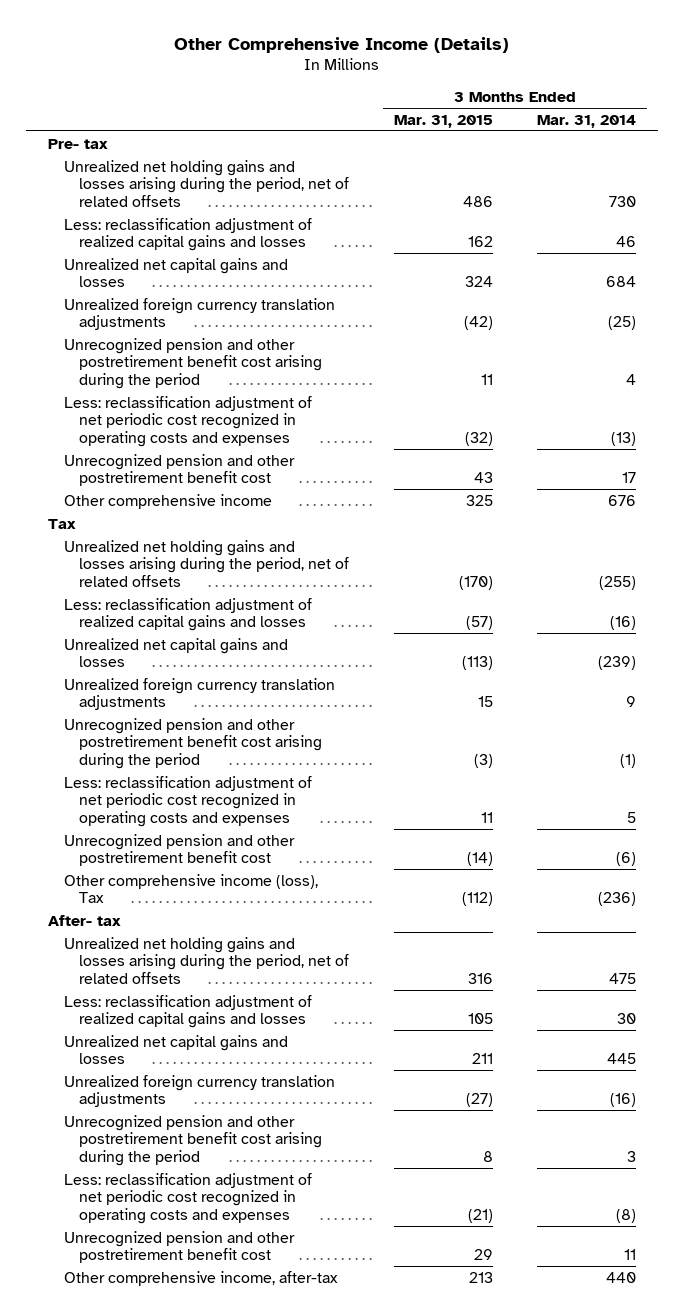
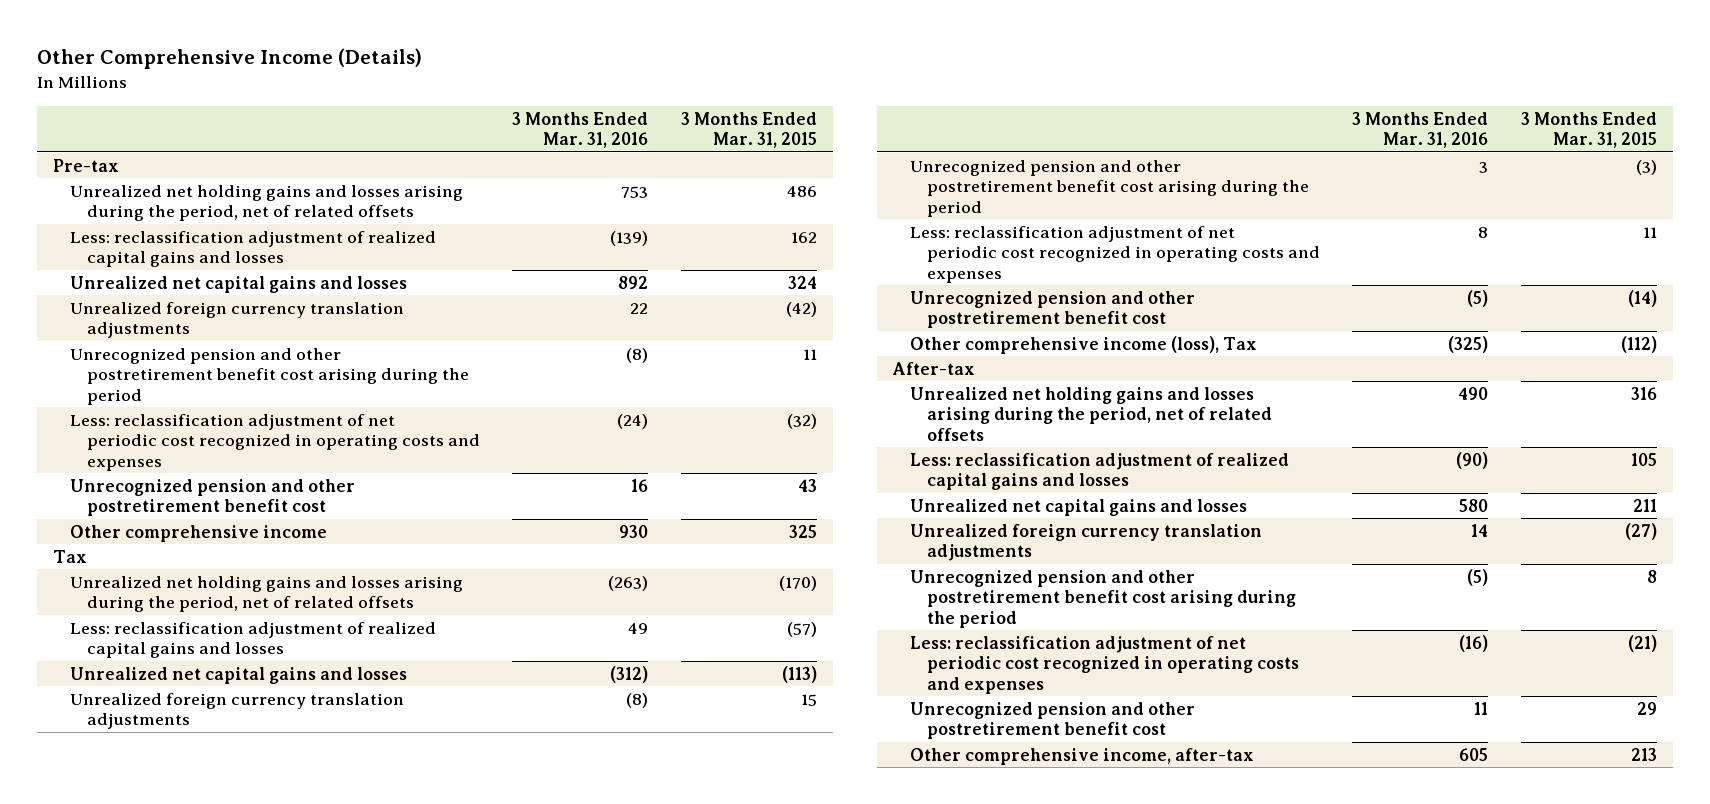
[537,114,637,128] Mar. 31, 2014 -> none
none -> [512,111,649,149] 3 Months Ended Mar. 31, 2016
[47,138,108,149] Pre- tax -> [53,158,120,172] Pre-tax
[47,914,121,926] After- tax -> [892,361,976,375] After-tax

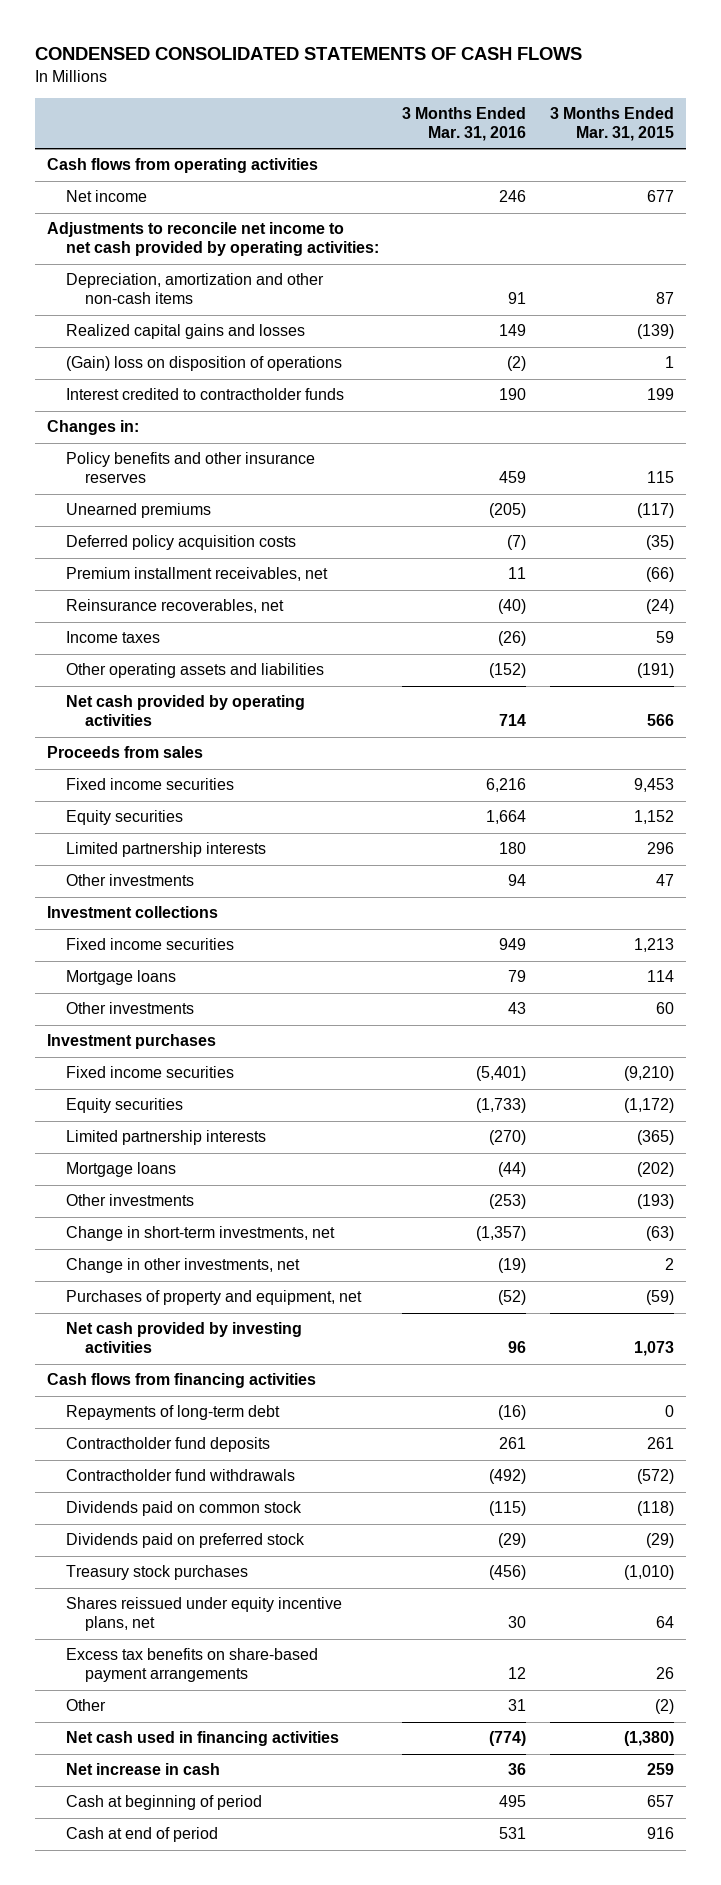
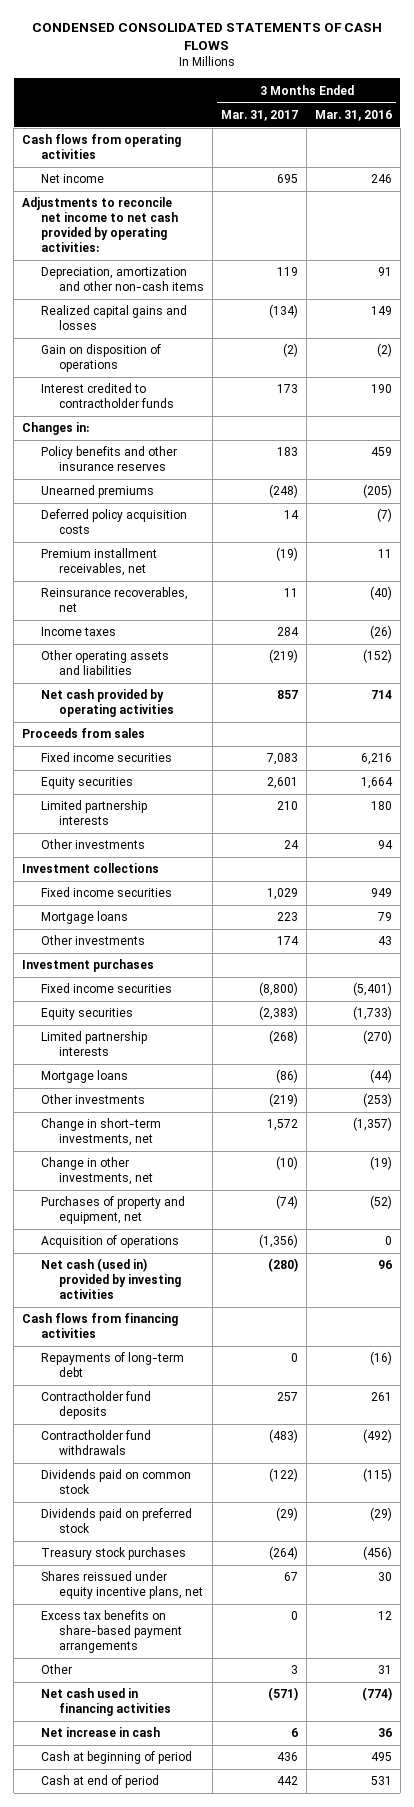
[549,107,674,141] 3 Months Ended Mar. 31, 2015 -> none
none -> [221,109,299,121] Mar. 31, 2017
[65,356,342,372] (Gain) loss on disposition of operations -> [40,344,161,373] Gain on disposition of operations
none -> [40,1235,179,1249] Acquisition of operations
[65,1322,302,1354] Net cash provided by investing activities -> [40,1258,182,1300] Net cash (used in) provided by investing activities

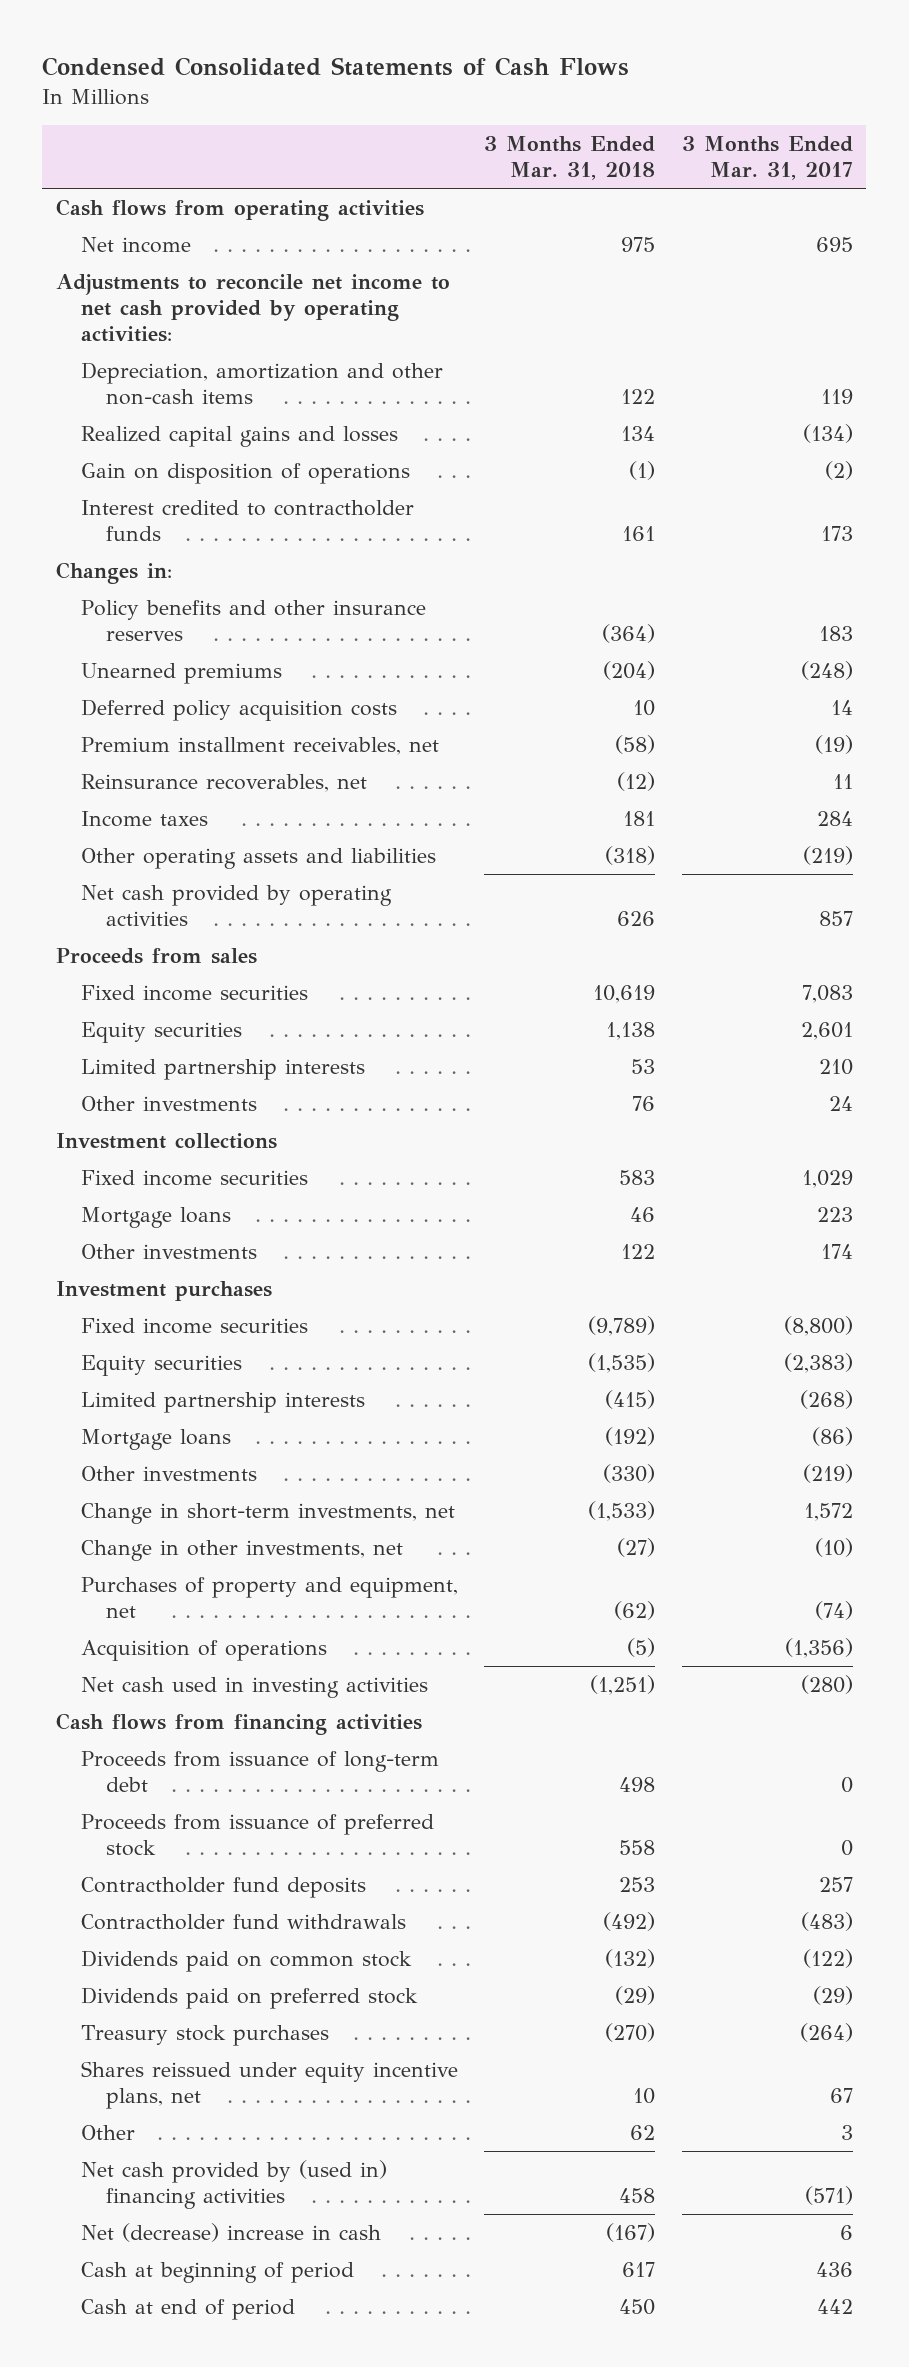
[32,23,383,51] CONDENSED CONSOLIDATED STATEMENTS OF CASH FLOWS -> [42,57,630,77] Condensed Consolidated Statements of Cash Flows
[314,109,392,121] Mar. 31, 2016 -> none
none -> [484,136,656,181] 3 Months Ended Mar. 31, 2018
[40,1258,182,1300] Net cash (used in) provided by investing activities -> [80,1676,428,1698] Net cash used in investing activities
[40,1352,184,1378] Repayments of long-term debt -> [80,1750,439,1792] Proceeds from issuance of long-term debt
none -> [80,1813,434,1856] Proceeds from issuance of preferred stock
[40,1610,183,1654] Excess tax benefits on share-based payment arrangements -> none
[40,1688,172,1717] Net cash used in financing activities -> [80,2159,387,2209] Net cash provided by (used in) financing activities
[40,1727,160,1738] Net increase in cash -> [80,2222,381,2242] Net (decrease) increase in cash

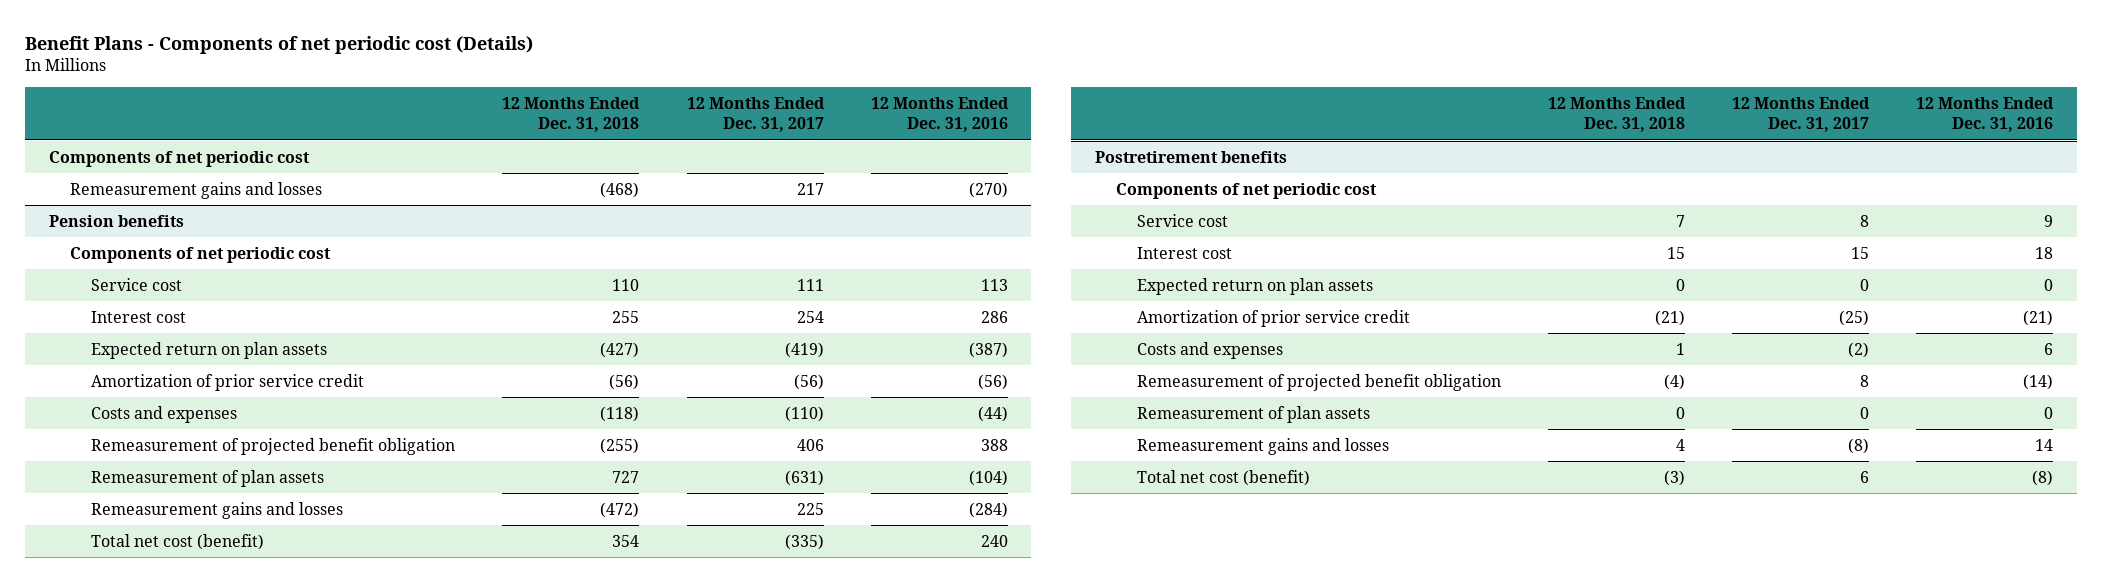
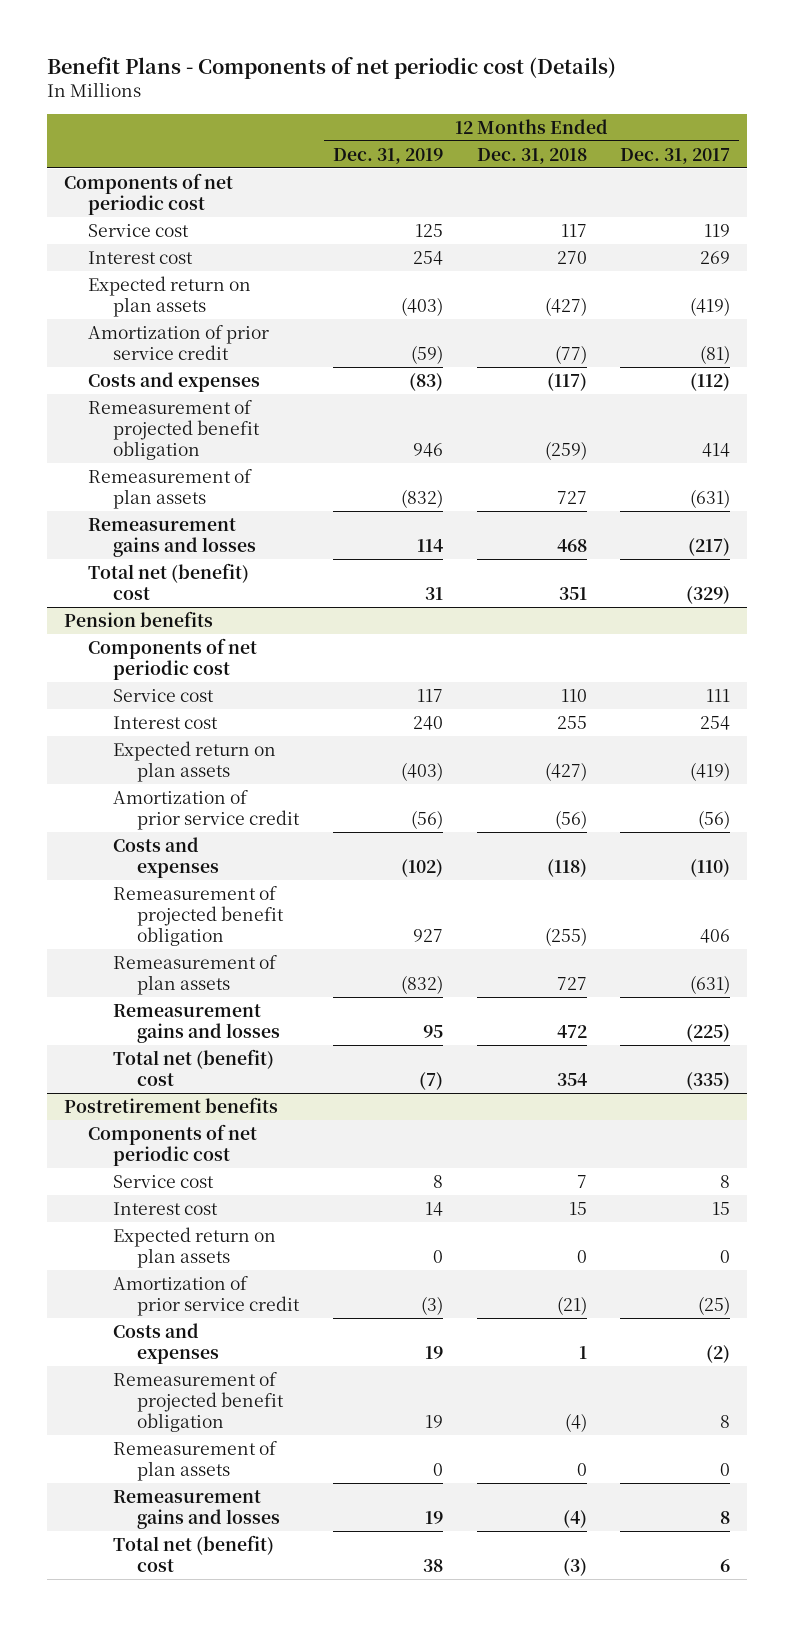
[870,96,1009,133] 12 Months Ended Dec. 31, 2016 -> none
none -> [332,147,443,164] Dec. 31, 2019
none -> [88,223,190,237] Service cost
none -> [88,250,194,264] Interest cost
none -> [88,275,252,317] Expected return on plan assets
none -> [88,324,270,360] Amortization of prior service credit
none -> [88,371,261,392] Costs and expenses
none -> [88,399,260,461] Remeasurement of projected benefit obligation
none -> [88,468,253,509] Remeasurement of plan assets
[600,181,640,198] (468) -> [556,538,587,552] 468
[796,182,824,195] 217 -> [688,537,731,556] (217)
none -> [88,562,250,600] Total net (benefit) cost
[600,501,640,518] (472) -> [556,1024,587,1038] 472
[796,502,824,515] 225 -> [686,1023,731,1042] (225)
[91,533,265,550] Total net cost (benefit) -> [112,1048,274,1086] Total net (benefit) cost
[1675,438,1685,451] 4 -> [562,1509,587,1528] (4)
[1848,437,1870,454] (8) -> [720,1510,731,1524] 8
[1136,469,1310,486] Total net cost (benefit) -> [112,1534,274,1572] Total net (benefit) cost

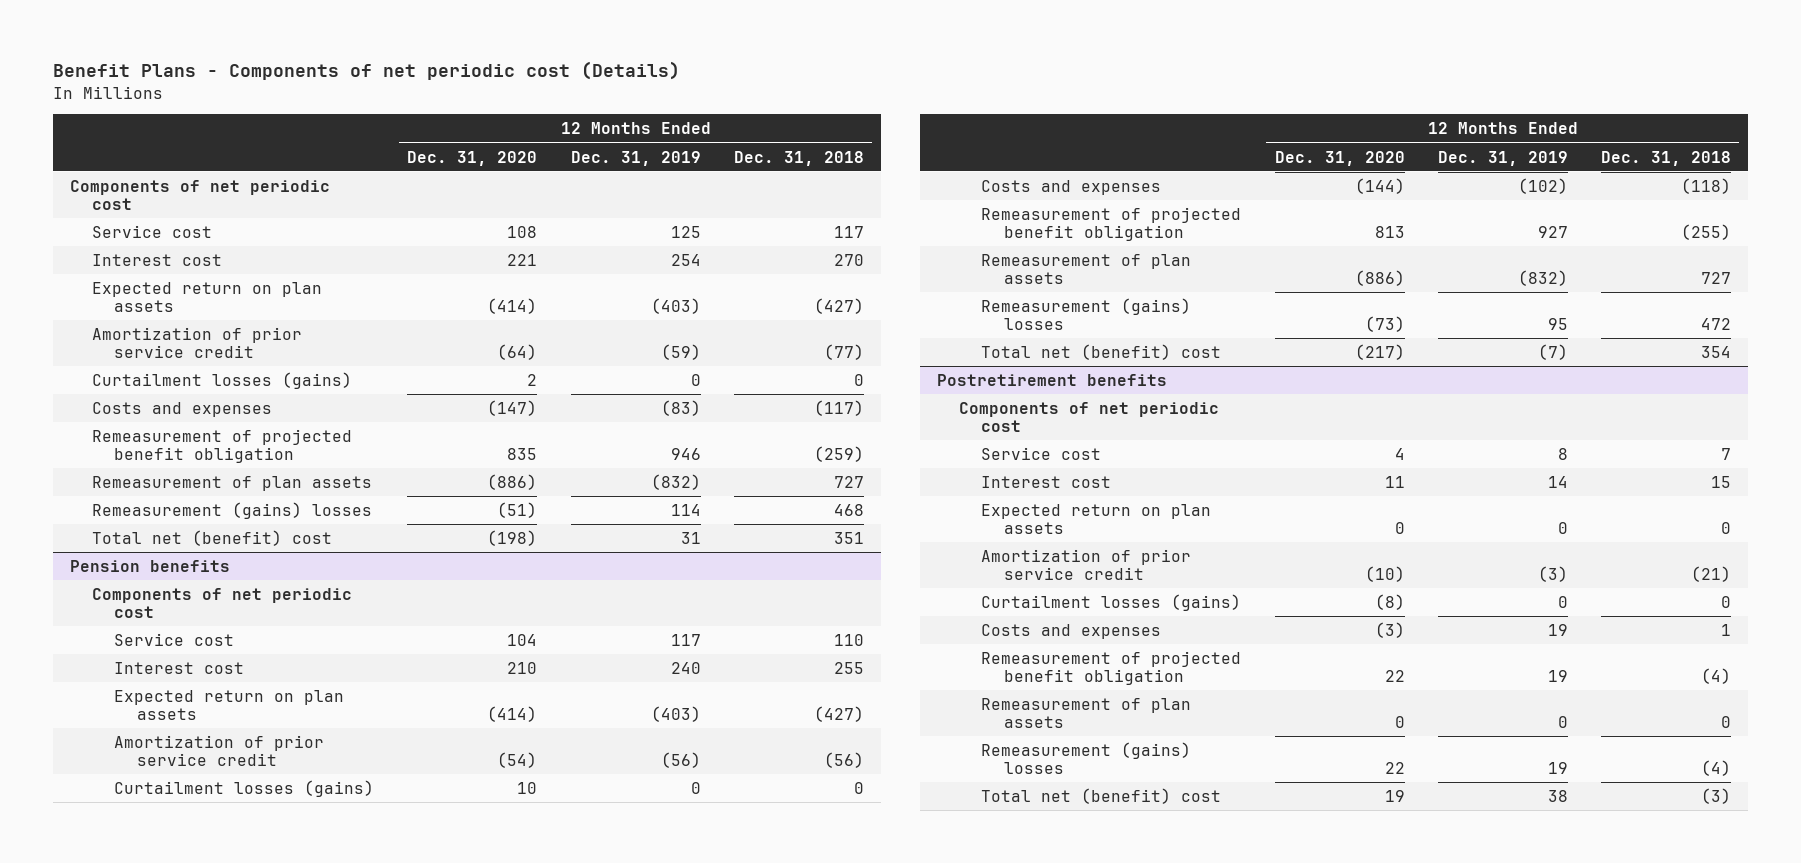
[620,147,731,164] Dec. 31, 2017 -> none
none -> [407,150,538,166] Dec. 31, 2020
none -> [91,371,352,389] Curtailment losses (gains)
[88,517,256,557] Remeasurement gains and losses -> [91,501,372,519] Remeasurement (gains) losses
none -> [114,779,375,797] Curtailment losses (gains)
[112,1003,281,1043] Remeasurement gains and losses -> [981,297,1192,330] Remeasurement (gains) losses
none -> [981,593,1242,611] Curtailment losses (gains)
[112,1489,281,1529] Remeasurement gains and losses -> [981,741,1192,774] Remeasurement (gains) losses

